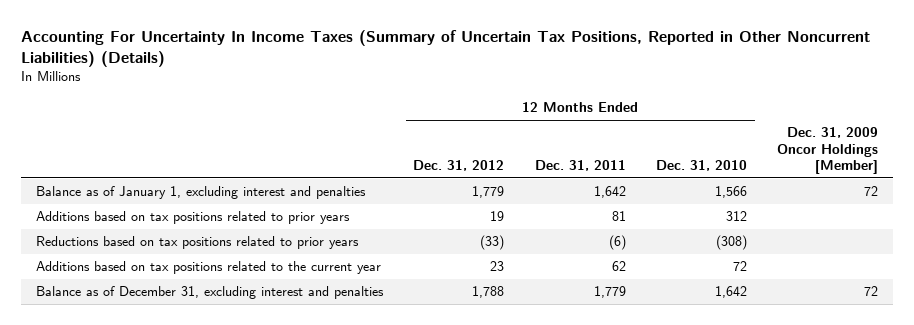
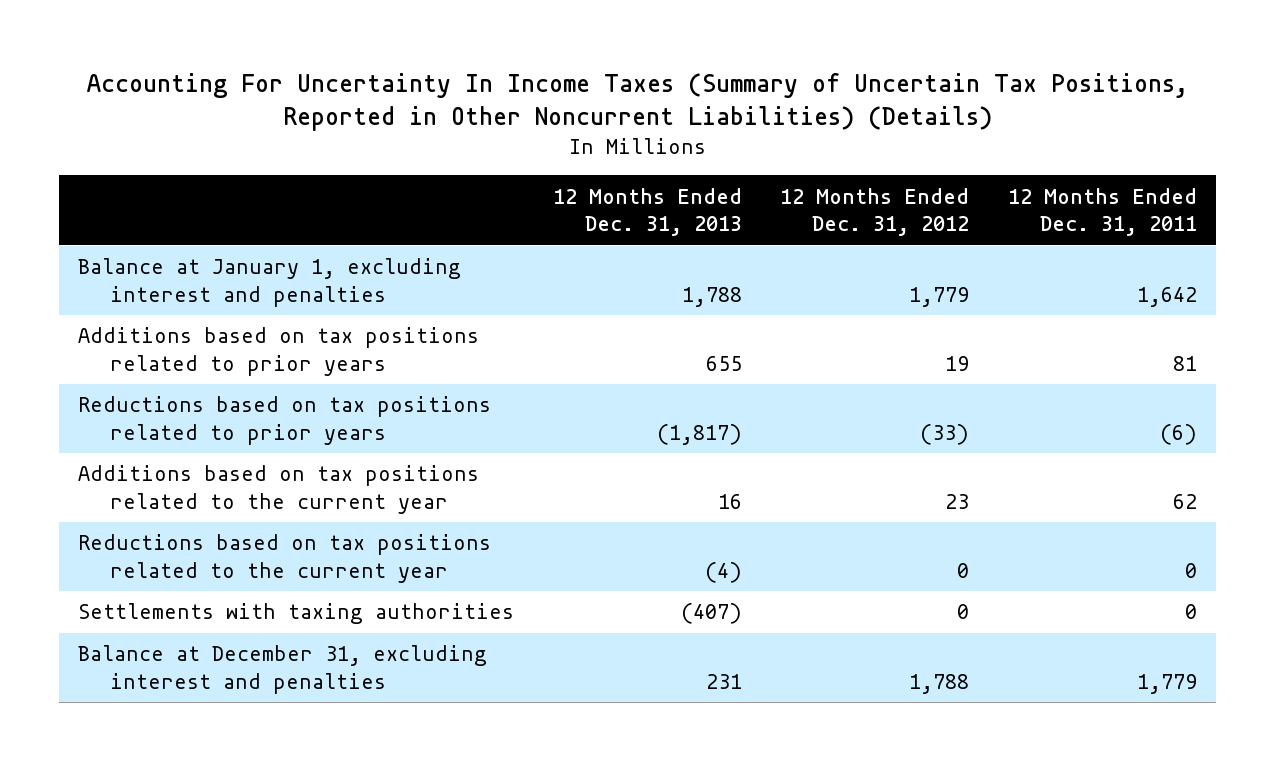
[655,159,747,171] Dec. 31, 2010 -> none
[777,127,879,174] Dec. 31, 2009 Oncor Holdings [Member] -> none
none -> [552,187,742,237] 12 Months Ended Dec. 31, 2013
[36,186,367,200] Balance as of January 1, excluding interest and penalties -> [78,258,462,307] Balance at January 1, excluding interest and penalties
none -> [78,534,492,583] Reductions based on tax positions related to the current year
none -> [78,603,515,625] Settlements with taxing authorities
[36,286,385,300] Balance as of December 31, excluding interest and penalties -> [78,645,488,694] Balance at December 31, excluding interest and penalties

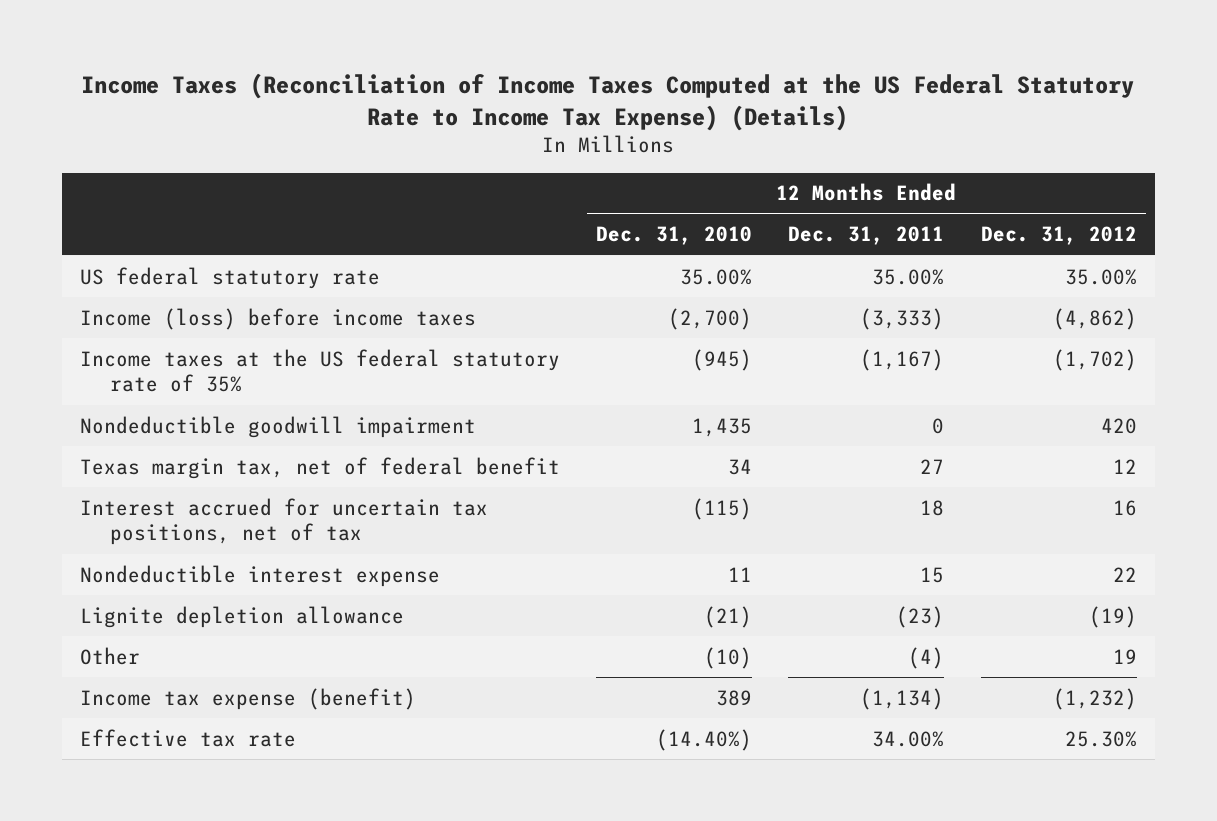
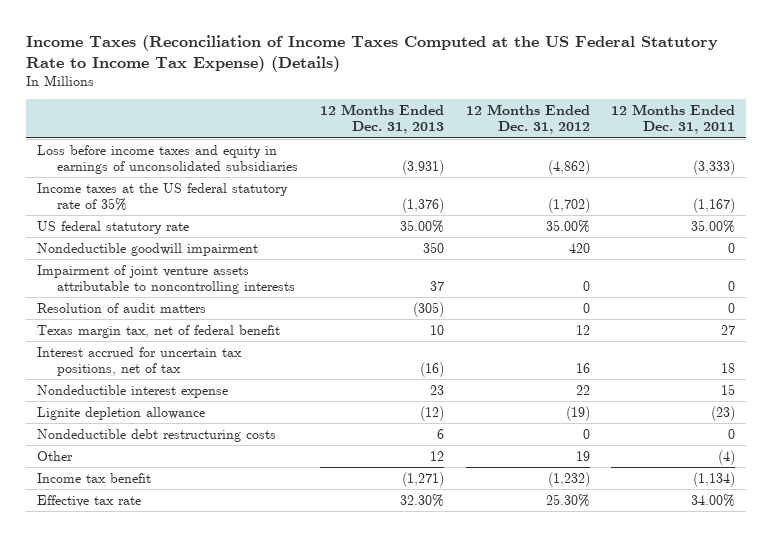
[596,226,753,246] Dec. 31, 2010 -> none
none -> [319,103,444,135] 12 Months Ended Dec. 31, 2013
[79,307,476,330] Income (loss) before income taxes -> [37,144,298,174] Loss before income taxes and equity in earnings of unconsolidated subsidiaries
[79,266,380,289] US federal statutory rate -> [37,220,190,234] US federal statutory rate
none -> [37,264,295,294] Impairment of joint venture assets attributable to noncontrolling interests
none -> [37,302,207,313] Resolution of audit matters
none -> [37,428,277,442] Nondeductible debt restructuring costs
[79,687,416,710] Income tax expense (benefit) -> [37,472,152,483] Income tax benefit

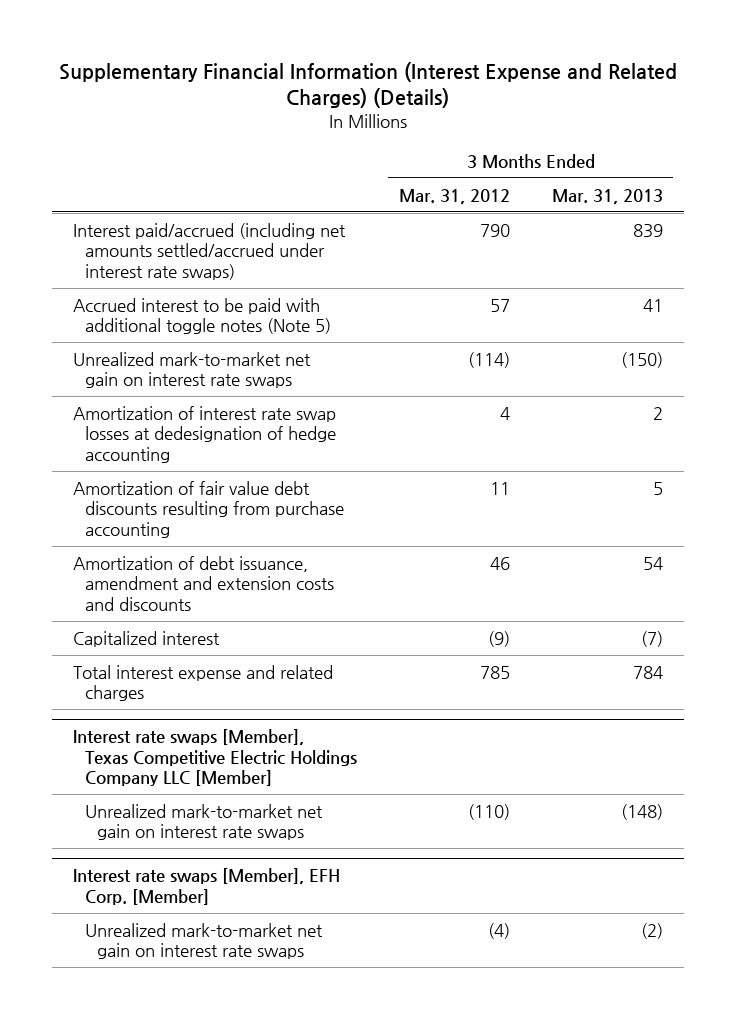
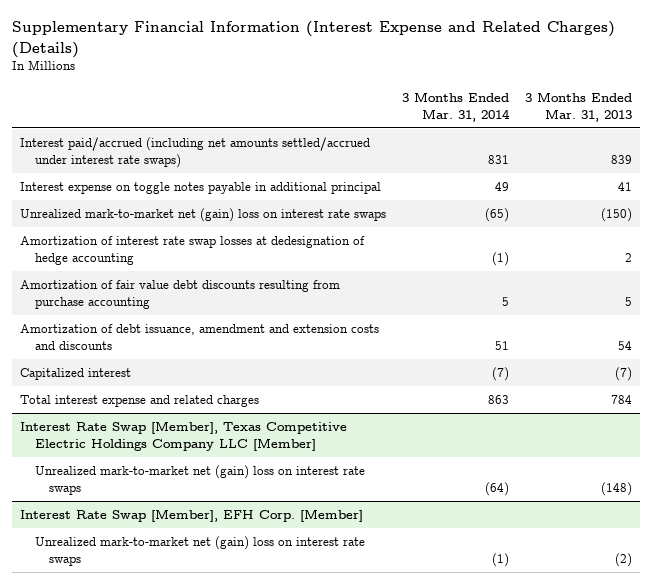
[398,188,510,204] Mar. 31, 2012 -> none
none -> [402,91,511,122] 3 Months Ended Mar. 31, 2014
[72,297,331,335] Accrued interest to be paid with additional toggle notes (Note 5) -> [20,182,382,195] Interest expense on toggle notes payable in additional principal
[72,351,311,389] Unrealized mark-to-market net gain on interest rate swaps -> [20,208,387,223] Unrealized mark-to-market net (gain) loss on interest rate swaps
[72,729,357,787] Interest rate swaps [Member], Texas Competitive Electric Holdings Company LLC [Member] -> [20,421,348,452] Interest Rate Swap [Member], Texas Competitive Electric Holdings Company LLC [Member]
[84,803,323,841] Unrealized mark-to-market net gain on interest rate swaps -> [34,465,365,496] Unrealized mark-to-market net (gain) loss on interest rate swaps
[72,868,340,905] Interest rate swaps [Member], EFH Corp. [Member] -> [20,509,364,523] Interest Rate Swap [Member], EFH Corp. [Member]
[84,922,323,960] Unrealized mark-to-market net gain on interest rate swaps -> [34,536,365,567] Unrealized mark-to-market net (gain) loss on interest rate swaps

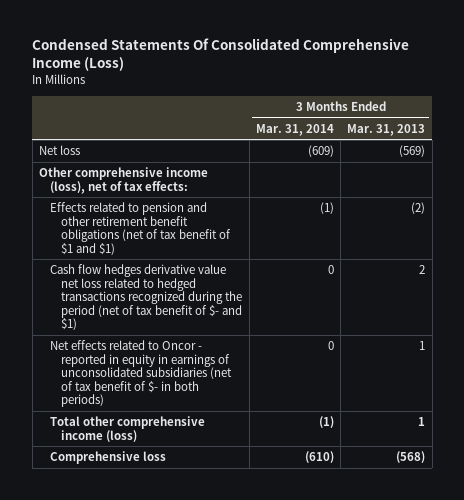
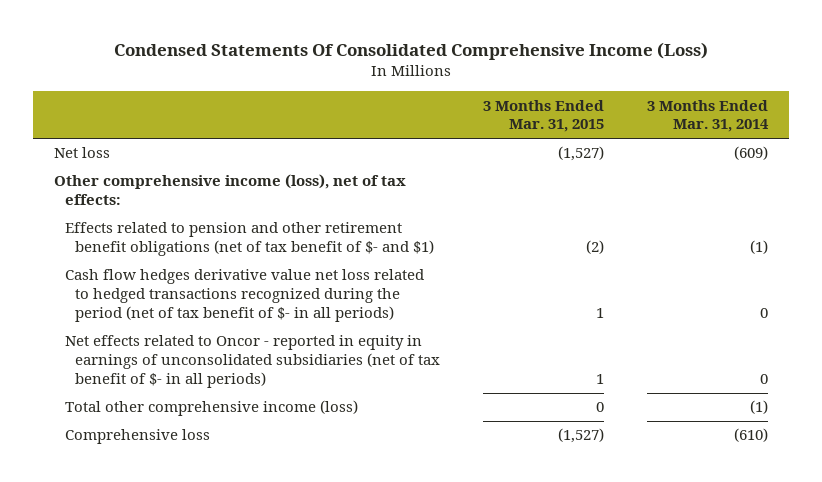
[347,123,426,136] Mar. 31, 2013 -> none
none -> [483,99,605,133] 3 Months Ended Mar. 31, 2015
[50,202,232,255] Effects related to pension and other retirement benefit obligations (net of tax benefit of $1 and $1) -> [64,222,435,257] Effects related to pension and other retirement benefit obligations (net of tax benefit of $- and $1)
[50,264,243,331] Cash flow hedges derivative value net loss related to hedged transactions recognized during the period (net of tax benefit of $- and $1) -> [64,269,424,323] Cash flow hedges derivative value net loss related to hedged transactions recognized during the period (net of tax benefit of $- in all periods)
[50,340,233,408] Net effects related to Oncor - reported in equity in earnings of unconsolidated subsidiaries (net of tax benefit of $- in both periods) -> [64,335,441,389] Net effects related to Oncor - reported in equity in earnings of unconsolidated subsidiaries (net of tax benefit of $- in all periods)

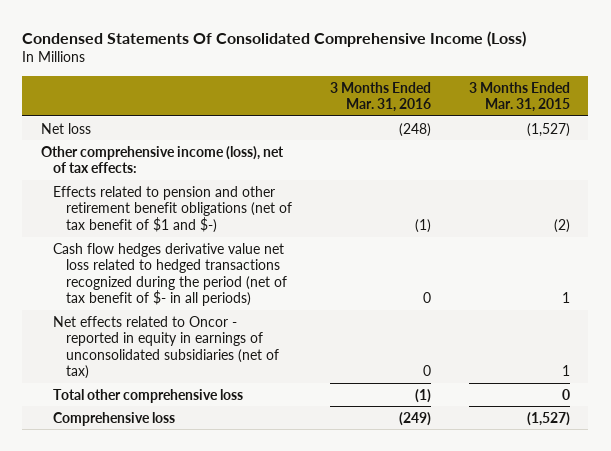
[646,99,769,133] 3 Months Ended Mar. 31, 2014 -> none
none -> [329,81,431,113] 3 Months Ended Mar. 31, 2016
[64,222,435,257] Effects related to pension and other retirement benefit obligations (net of tax benefit of $- and $1) -> [53,185,292,233] Effects related to pension and other retirement benefit obligations (net of tax benefit of $1 and $-)
[64,335,441,389] Net effects related to Oncor - reported in equity in earnings of unconsolidated subsidiaries (net of tax benefit of $- in all periods) -> [53,315,279,380] Net effects related to Oncor - reported in equity in earnings of unconsolidated subsidiaries (net of tax)
[64,400,358,417] Total other comprehensive income (loss) -> [53,388,244,403] Total other comprehensive loss

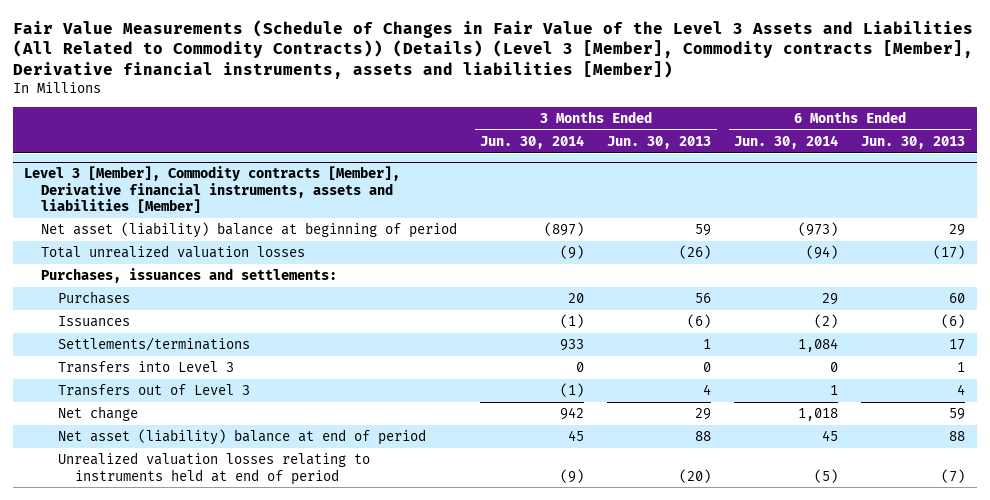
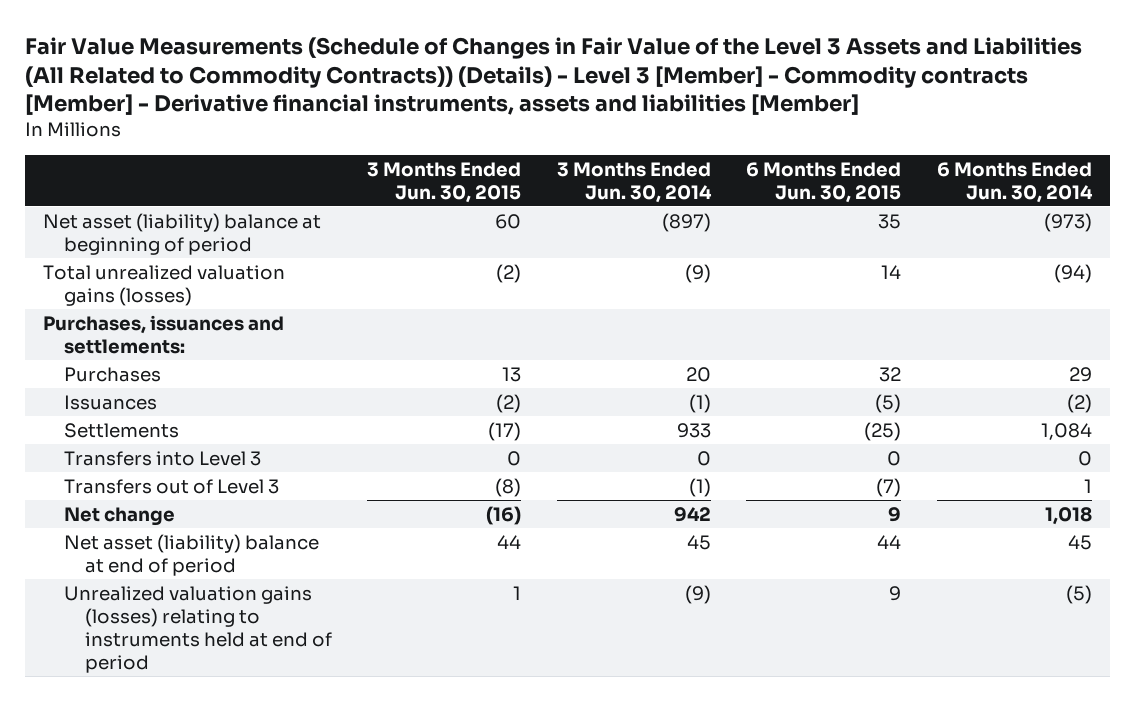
[12,19,973,80] Fair Value Measurements (Schedule of Changes in Fair Value of the Level 3 Assets and Liabilities (All Related to Commodity Contracts)) (Details) (Level 3 [Member], Commodity contracts [Member], Derivative financial instruments, assets and liabilities [Member]) -> [24,36,1082,116] Fair Value Measurements (Schedule of Changes in Fair Value of the Level 3 Assets and Liabilities (All Related to Commodity Contracts)) (Details) - Level 3 [Member] - Commodity contracts [Member] - Derivative financial instruments, assets and liabilities [Member]
[607,135,712,149] Jun. 30, 2013 -> none
[861,135,966,149] Jun. 30, 2013 -> none
none -> [367,161,522,203] 3 Months Ended Jun. 30, 2015
none -> [746,161,902,203] 6 Months Ended Jun. 30, 2015
[24,166,401,213] Level 3 [Member], Commodity contracts [Member], Derivative financial instruments, assets and liabilities [Member] -> none
[41,245,306,259] Total unrealized valuation losses -> [42,264,285,306] Total unrealized valuation gains (losses)
[58,337,251,352] Settlements/terminations -> [63,422,179,438] Settlements
[58,452,371,485] Unrealized valuation losses relating to instruments held at end of period -> [63,585,332,673] Unrealized valuation gains (losses) relating to instruments held at end of period

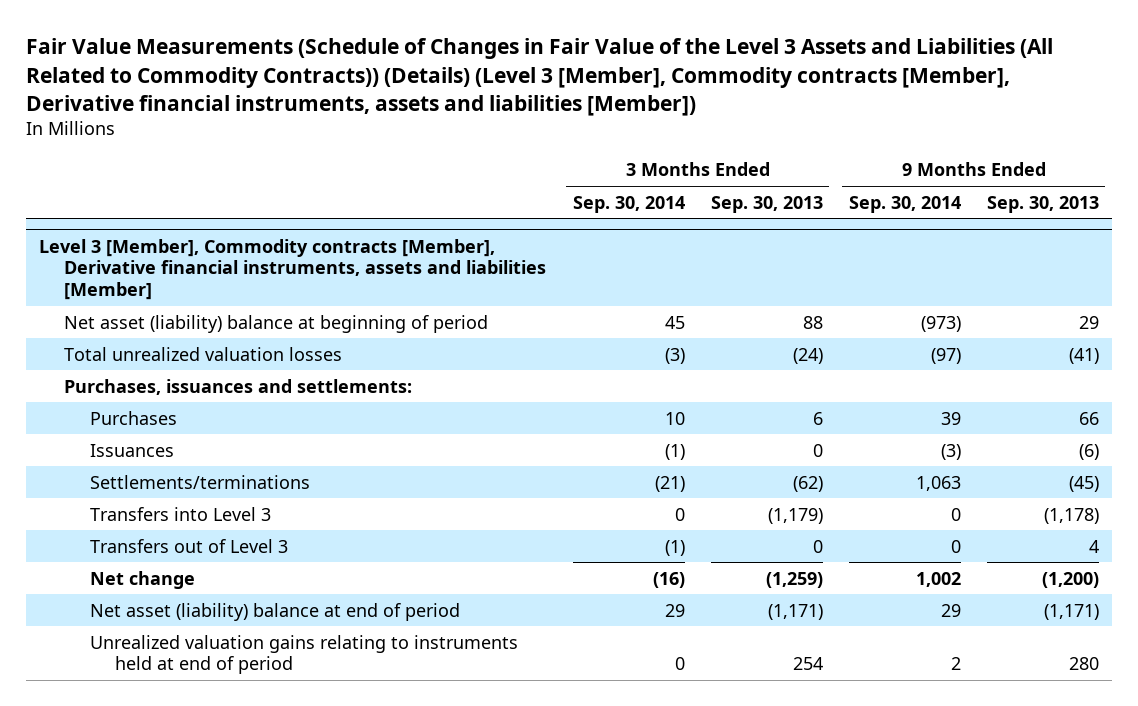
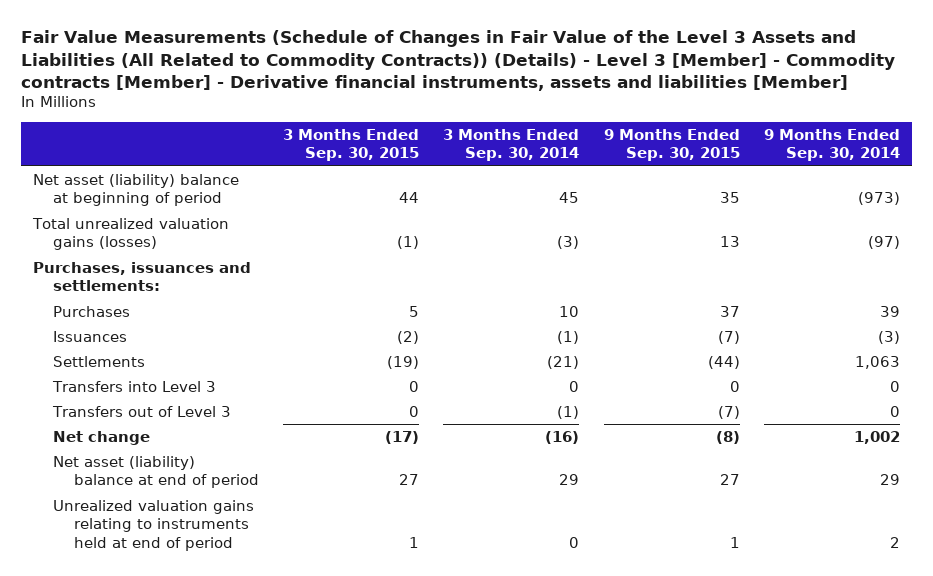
[25,38,1053,116] Fair Value Measurements (Schedule of Changes in Fair Value of the Level 3 Assets and Liabilities (All Related to Commodity Contracts)) (Details) (Level 3 [Member], Commodity contracts [Member], Derivative financial instruments, assets and liabilities [Member]) -> [20,30,895,91] Fair Value Measurements (Schedule of Changes in Fair Value of the Level 3 Assets and Liabilities (All Related to Commodity Contracts)) (Details) - Level 3 [Member] - Commodity contracts [Member] - Derivative financial instruments, assets and liabilities [Member]
[710,195,823,213] Sep. 30, 2013 -> none
[986,195,1099,213] Sep. 30, 2013 -> none
none -> [283,128,420,162] 3 Months Ended Sep. 30, 2015
none -> [603,128,740,162] 9 Months Ended Sep. 30, 2015
[39,238,547,300] Level 3 [Member], Commodity contracts [Member], Derivative financial instruments, assets and liabilities [Member] -> none
[64,346,343,361] Total unrealized valuation losses -> [31,217,229,251] Total unrealized valuation gains (losses)
[89,474,310,489] Settlements/terminations -> [53,355,146,367] Settlements

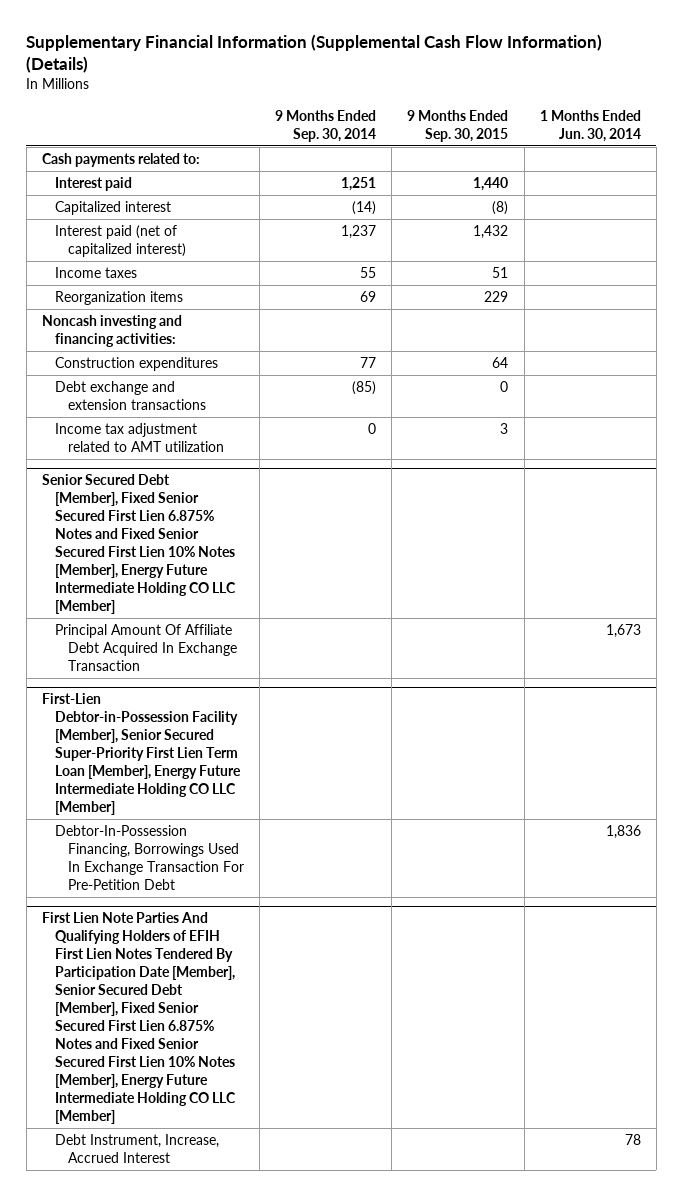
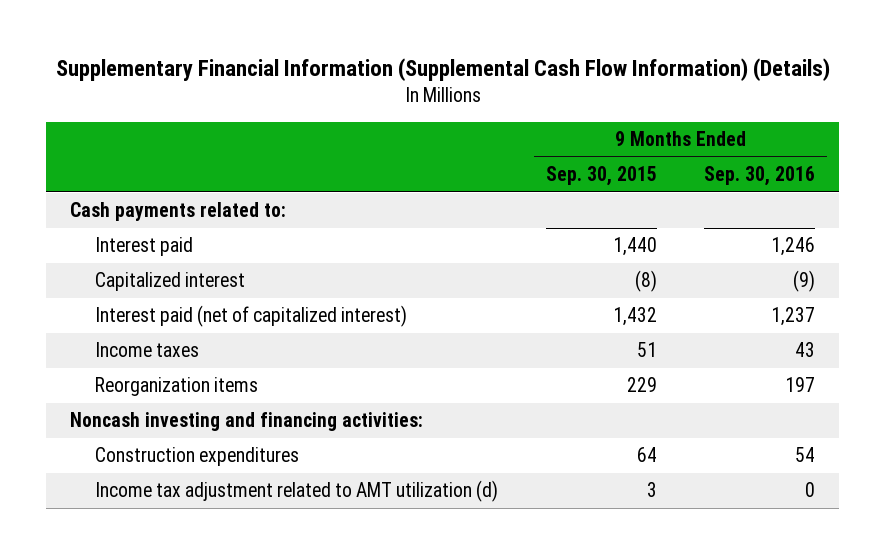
[275,109,377,142] 9 Months Ended Sep. 30, 2014 -> none
[539,109,641,142] 1 Months Ended Jun. 30, 2014 -> none
none -> [704,166,816,187] Sep. 30, 2016
[54,381,207,411] Debt exchange and extension transactions -> none
[41,474,236,615] Senior Secured Debt [Member], Fixed Senior Secured First Lien 6.875% Notes and Fixed Senior Secured First Lien 10% Notes [Member], Energy Future Intermediate Holding CO LLC [Member] -> none
[54,624,238,672] Principal Amount Of Affiliate Debt Acquired In Exchange Transaction -> none
[41,693,241,816] First-Lien Debtor-in-Possession Facility [Member], Senior Secured Super-Priority First Lien Term Loan [Member], Energy Future Intermediate Holding CO LLC [Member] -> none
[54,825,245,891] Debtor-In-Possession Financing, Borrowings Used In Exchange Transaction For Pre-Petition Debt -> none
[41,912,236,1125] First Lien Note Parties And Qualifying Holders of EFIH First Lien Notes Tendered By Participation Date [Member], Senior Secured Debt [Member], Fixed Senior Secured First Lien 6.875% Notes and Fixed Senior Secured First Lien 10% Notes [Member], Energy Future Intermediate Holding CO LLC [Member] -> none
[54,1134,219,1164] Debt Instrument, Increase, Accrued Interest -> none
[54,423,225,453] Income tax adjustment related to AMT utilization -> [94,480,498,503] Income tax adjustment related to AMT utilization (d)

